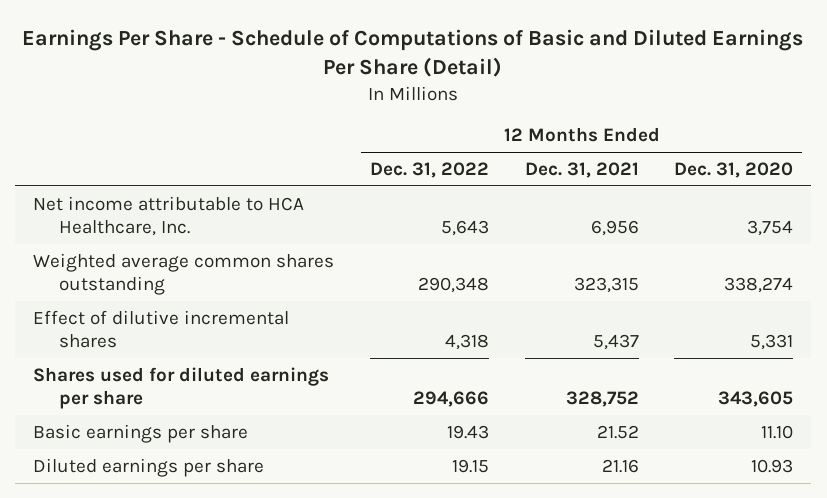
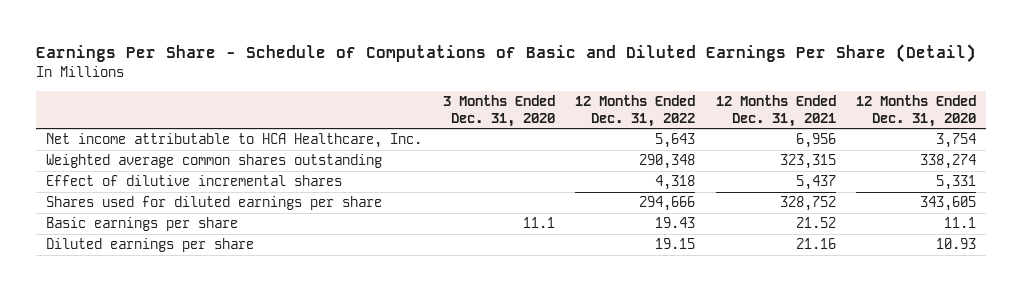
none -> [442,95,555,127] 3 Months Ended Dec. 31, 2020
[761,424,794,439] 11.10 -> [944,217,977,229] 11.1

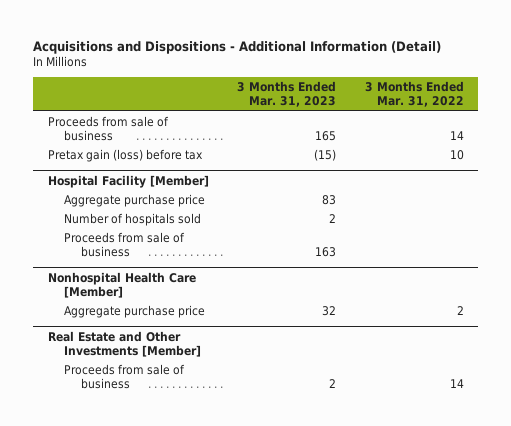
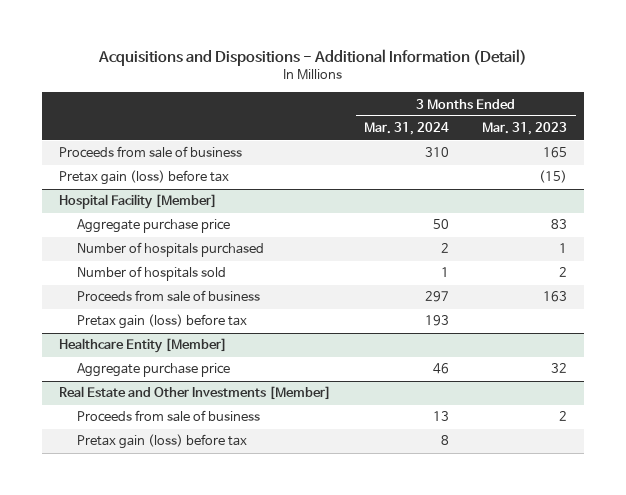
[364,81,464,108] 3 Months Ended Mar. 31, 2022 -> none
none -> [364,122,450,136] Mar. 31, 2024
none -> [76,242,264,258] Number of hospitals purchased
none -> [76,314,247,330] Pretax gain (loss) before tax
[47,271,196,298] Nonhospital Health Care [Member] -> [59,338,228,354] Healthcare Entity [Member]
none -> [76,434,247,450] Pretax gain (loss) before tax

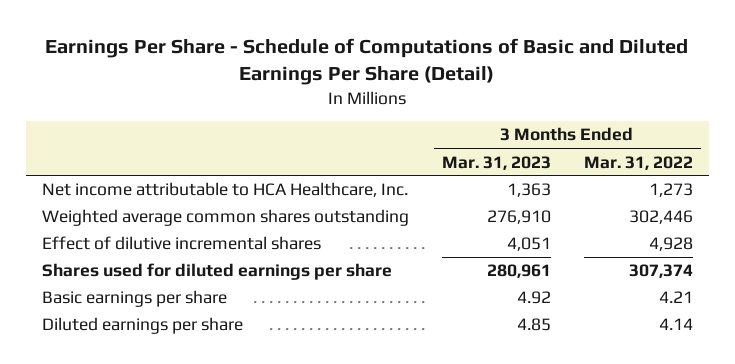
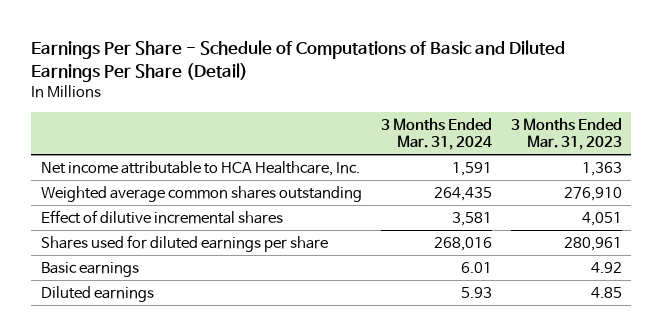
[583,155,693,170] Mar. 31, 2022 -> none
none -> [380,117,492,151] 3 Months Ended Mar. 31, 2024
[42,290,228,308] Basic earnings per share -> [40,261,139,277] Basic earnings
[42,317,244,335] Diluted earnings per share -> [40,285,154,302] Diluted earnings

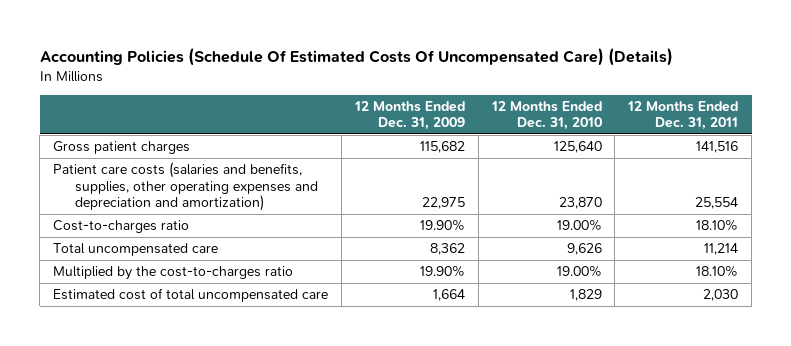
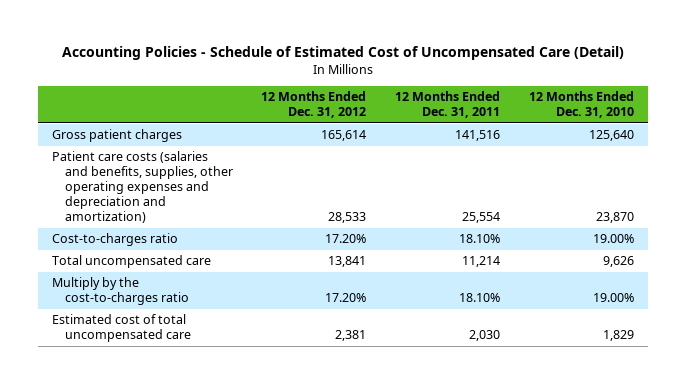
[39,47,673,66] Accounting Policies (Schedule Of Estimated Costs Of Uncompensated Care) (Details) -> [62,46,625,61] Accounting Policies - Schedule of Estimated Cost of Uncompensated Care (Detail)
[353,100,465,131] 12 Months Ended Dec. 31, 2009 -> none
none -> [261,91,367,119] 12 Months Ended Dec. 31, 2012
[53,266,294,281] Multiplied by the cost-to-charges ratio -> [52,277,189,306] Multiply by the cost-to-charges ratio

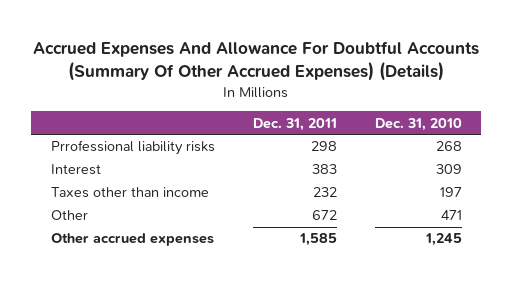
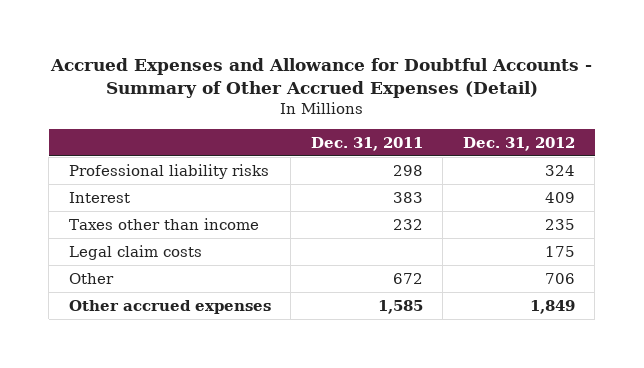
[33,41,480,81] Accrued Expenses And Allowance For Doubtful Accounts (Summary Of Other Accrued Expenses) (Details) -> [49,58,592,99] Accrued Expenses and Allowance for Doubtful Accounts - Summary of Other Accrued Expenses (Detail)
[374,117,462,131] Dec. 31, 2010 -> none
none -> [462,136,575,151] Dec. 31, 2012
[50,140,215,156] Prrofessional liability risks -> [68,163,269,179] Professional liability risks
none -> [68,244,202,260] Legal claim costs

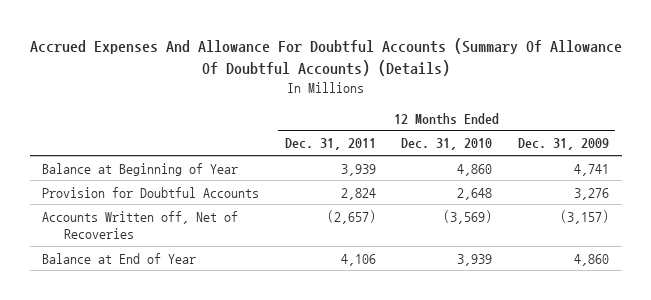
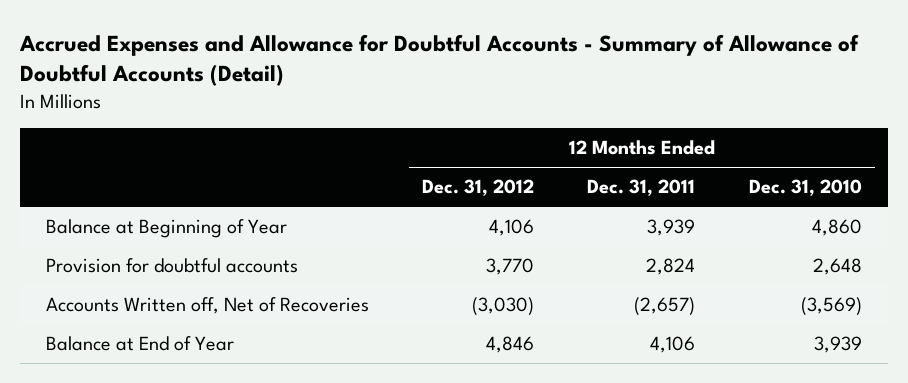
[29,38,622,77] Accrued Expenses And Allowance For Doubtful Accounts (Summary Of Allowance Of Doubtful Accounts) (Details) -> [18,33,859,87] Accrued Expenses and Allowance for Doubtful Accounts - Summary of Allowance of Doubtful Accounts (Detail)
[517,138,609,151] Dec. 31, 2009 -> none
none -> [422,179,535,197] Dec. 31, 2012
[42,186,260,198] Provision for Doubtful Accounts -> [46,258,299,274] Provision for doubtful accounts

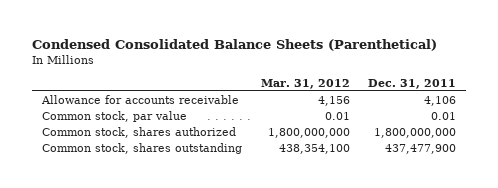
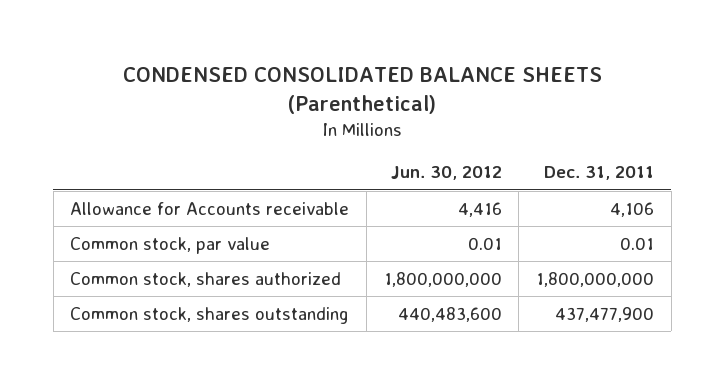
[32,39,438,52] Condensed Consolidated Balance Sheets (Parenthetical) -> [123,67,603,114] CONDENSED CONSOLIDATED BALANCE SHEETS (Parenthetical)
[260,78,350,89] Mar. 31, 2012 -> none
none -> [390,166,502,181] Jun. 30, 2012
[40,94,239,104] Allowance for accounts receivable -> [70,201,350,215] Allowance for Accounts receivable

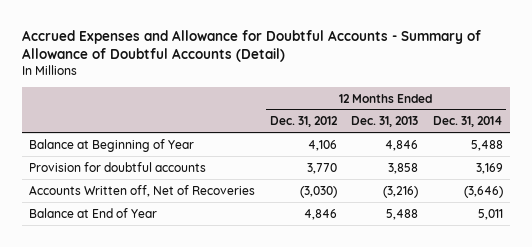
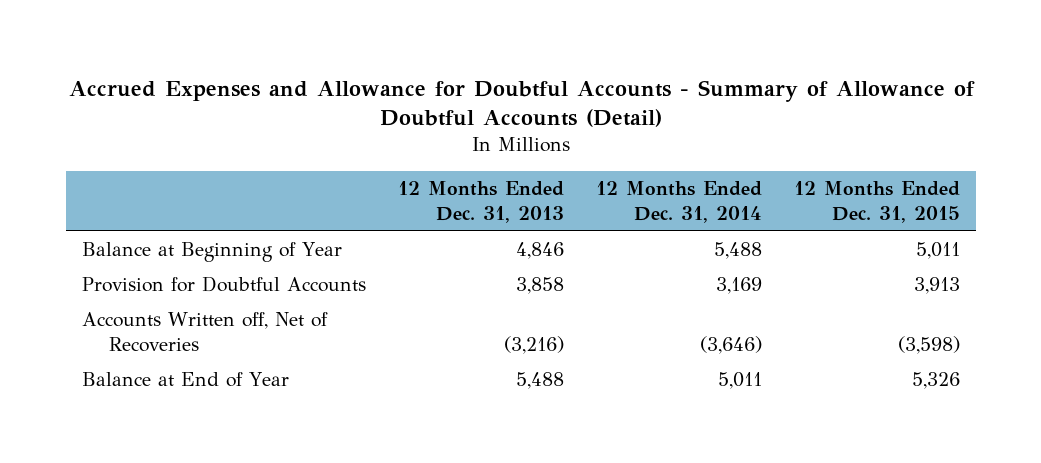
[269,116,338,128] Dec. 31, 2012 -> none
none -> [793,180,960,223] 12 Months Ended Dec. 31, 2015
[29,161,207,172] Provision for doubtful accounts -> [81,276,366,293] Provision for Doubtful Accounts

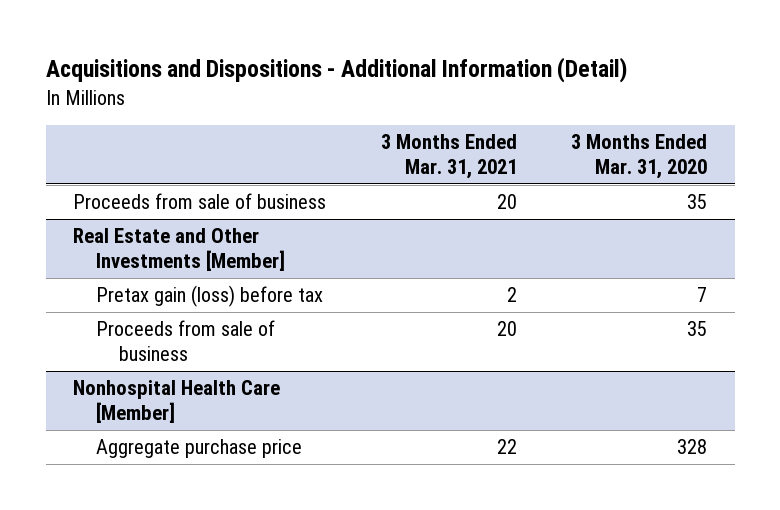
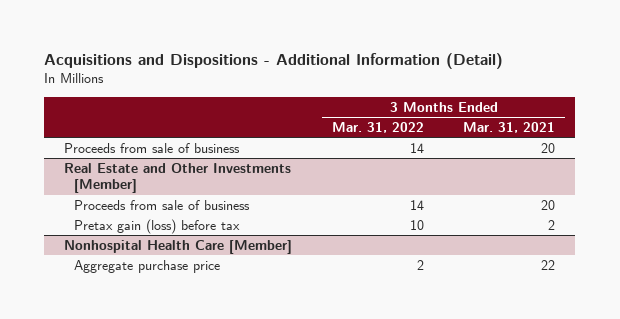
[571,134,708,180] 3 Months Ended Mar. 31, 2020 -> none
none -> [331,121,424,133] Mar. 31, 2022
[95,285,323,308] Pretax gain (loss) before tax -> [73,218,240,234] Pretax gain (loss) before tax

